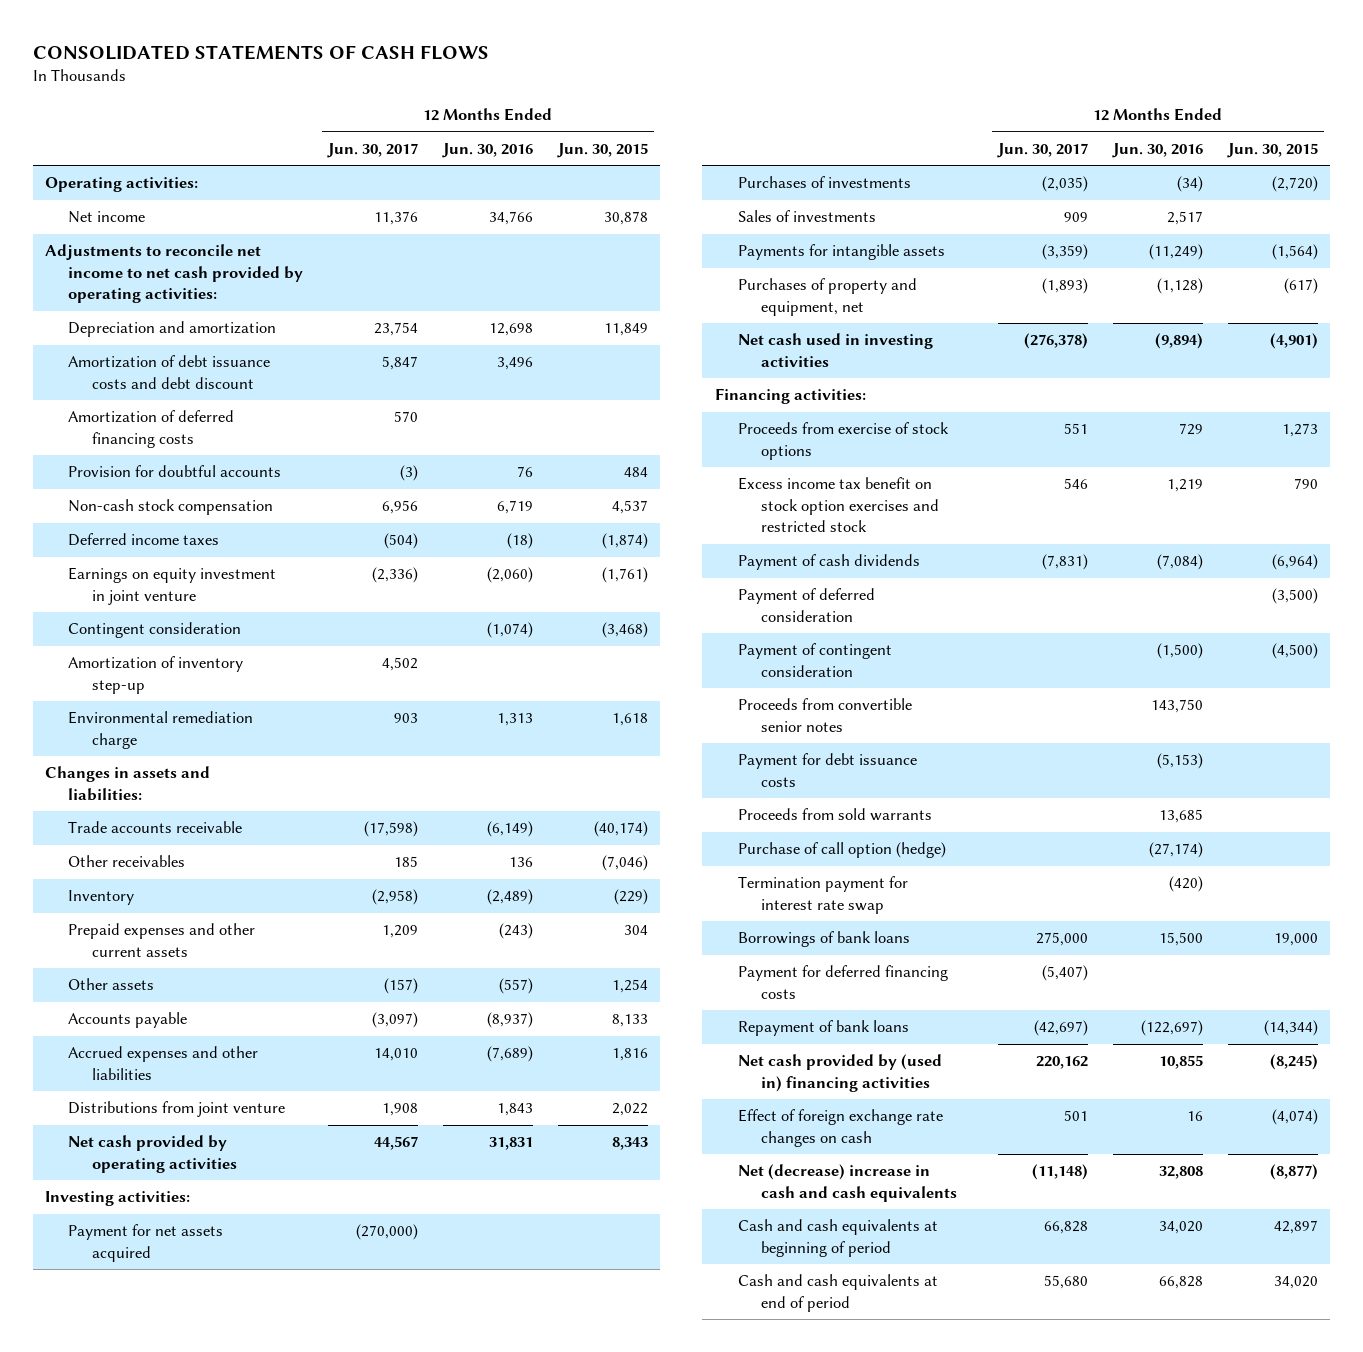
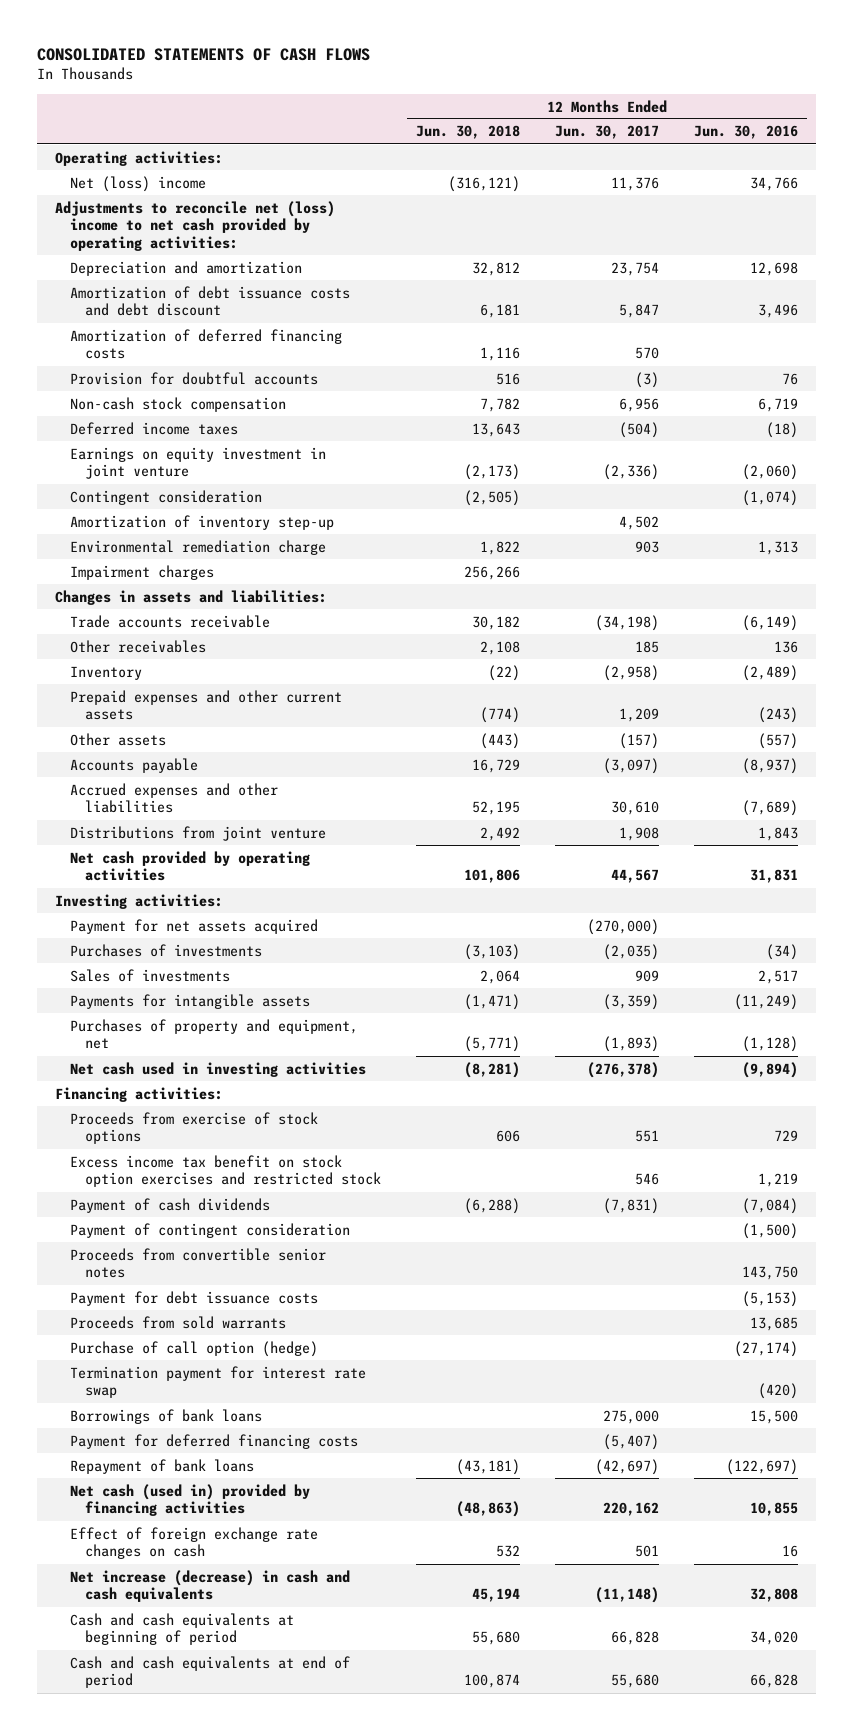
[556,142,648,158] Jun. 30, 2015 -> none
none -> [416,125,521,140] Jun. 30, 2018
[68,211,146,224] Net income -> [69,175,206,192] Net (loss) income
[45,244,304,304] Adjustments to reconcile net income to net cash provided by operating activities: -> [54,200,335,252] Adjustments to reconcile net (loss) income to net cash provided by operating activities:
none -> [69,564,214,580] Impairment charges
[364,821,419,838] (17,598) -> [595,614,660,631] (34,198)
[374,1048,419,1062] 14,010 -> [611,801,660,816] 30,610
[738,588,876,622] Payment of deferred consideration -> none
[738,1054,943,1092] Net cash provided by (used in) financing activities -> [69,1483,310,1517] Net cash (used in) provided by financing activities
[738,1164,958,1202] Net (decrease) increase in cash and cash equivalents -> [69,1569,350,1603] Net increase (decrease) in cash and cash equivalents

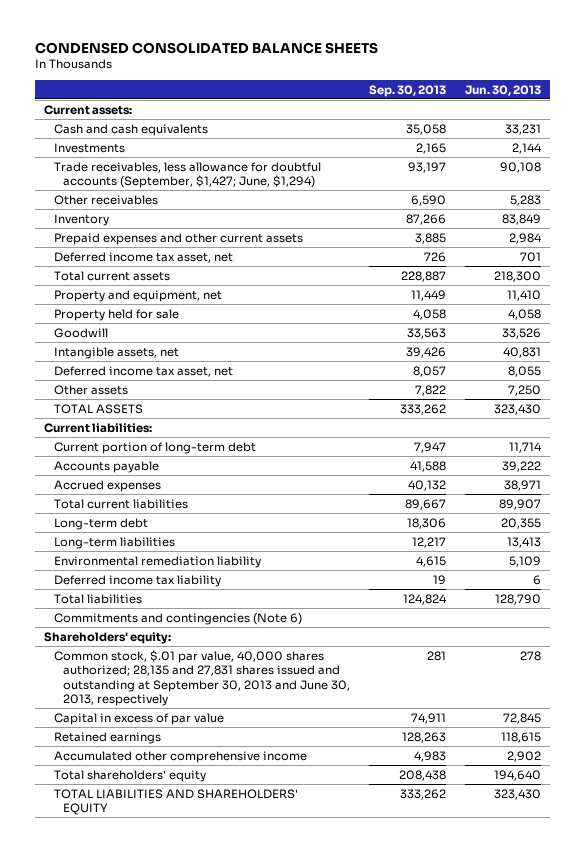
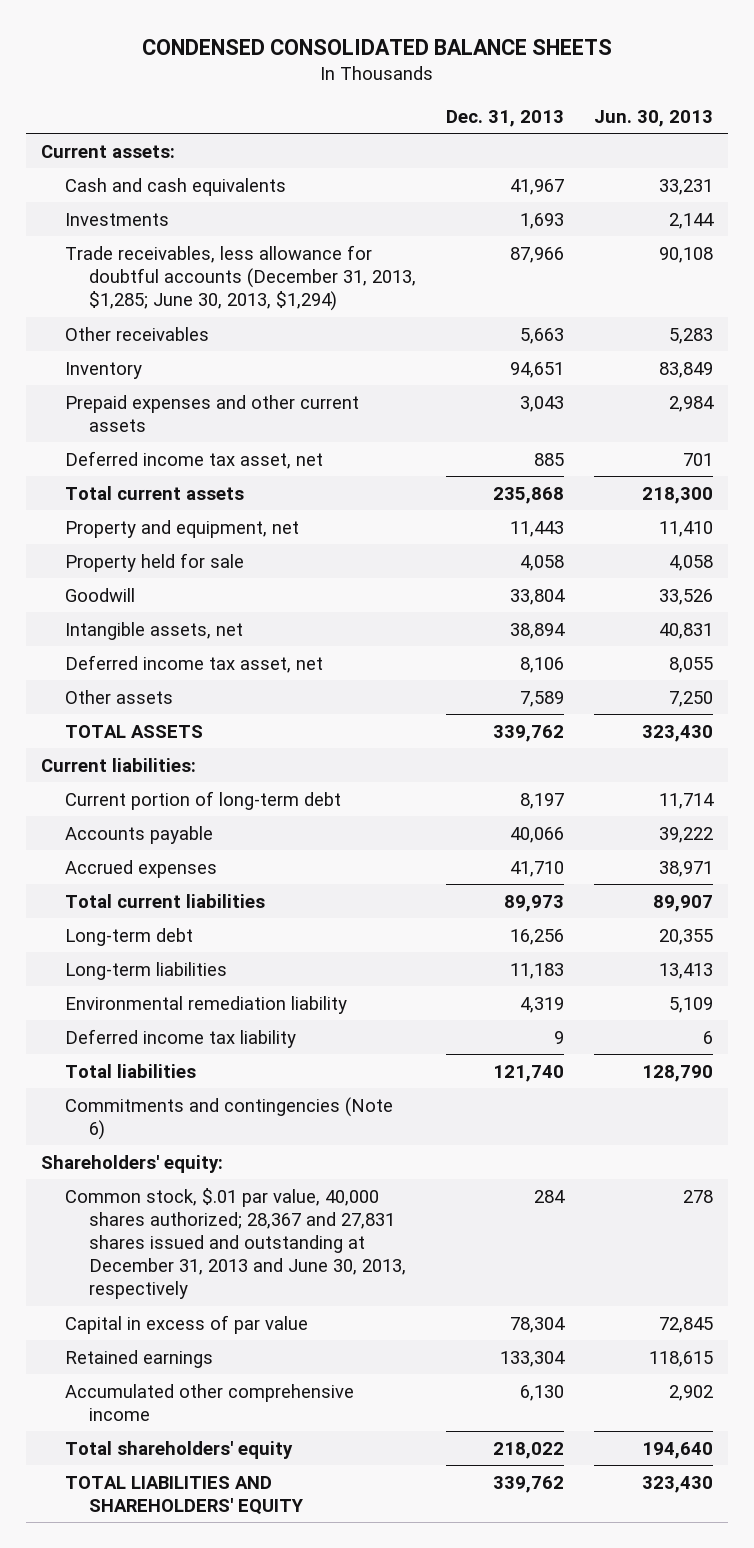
[369,84,447,97] Sep. 30, 2013 -> none
none -> [445,109,564,127] Dec. 31, 2013
[53,161,321,189] Trade receivables, less allowance for doubtful accounts (September, $1,427; June, $1,294) -> [65,244,416,311] Trade receivables, less allowance for doubtful accounts (December 31, 2013, $1,285; June 30, 2013, $1,294)
[53,649,351,707] Common stock, $.01 par value, 40,000 shares authorized; 28,135 and 27,831 shares issued and outstanding at September 30, 2013 and June 30, 2013, respectively -> [65,1187,406,1300] Common stock, $.01 par value, 40,000 shares authorized; 28,367 and 27,831 shares issued and outstanding at December 31, 2013 and June 30, 2013, respectively

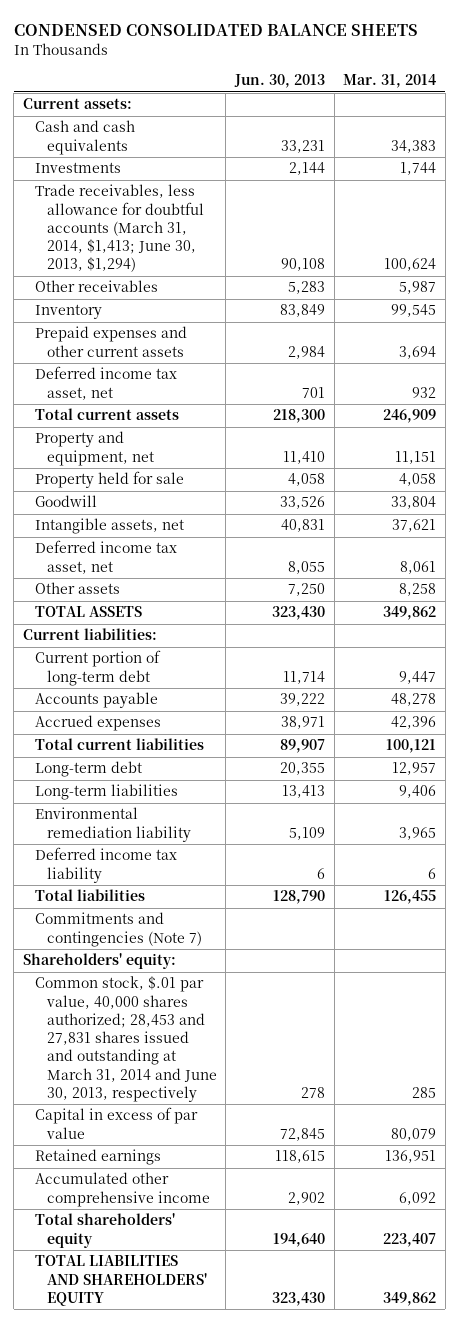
[445,109,564,127] Dec. 31, 2013 -> none
none -> [343,74,437,89] Mar. 31, 2014
[65,244,416,311] Trade receivables, less allowance for doubtful accounts (December 31, 2013, $1,285; June 30, 2013, $1,294) -> [34,184,204,273] Trade receivables, less allowance for doubtful accounts (March 31, 2014, $1,413; June 30, 2013, $1,294)
[65,1096,394,1140] Commitments and contingencies (Note 6) -> [34,912,202,947] Commitments and contingencies (Note 7)
[65,1187,406,1300] Common stock, $.01 par value, 40,000 shares authorized; 28,367 and 27,831 shares issued and outstanding at December 31, 2013 and June 30, 2013, respectively -> [34,976,217,1102] Common stock, $.01 par value, 40,000 shares authorized; 28,453 and 27,831 shares issued and outstanding at March 31, 2014 and June 30, 2013, respectively

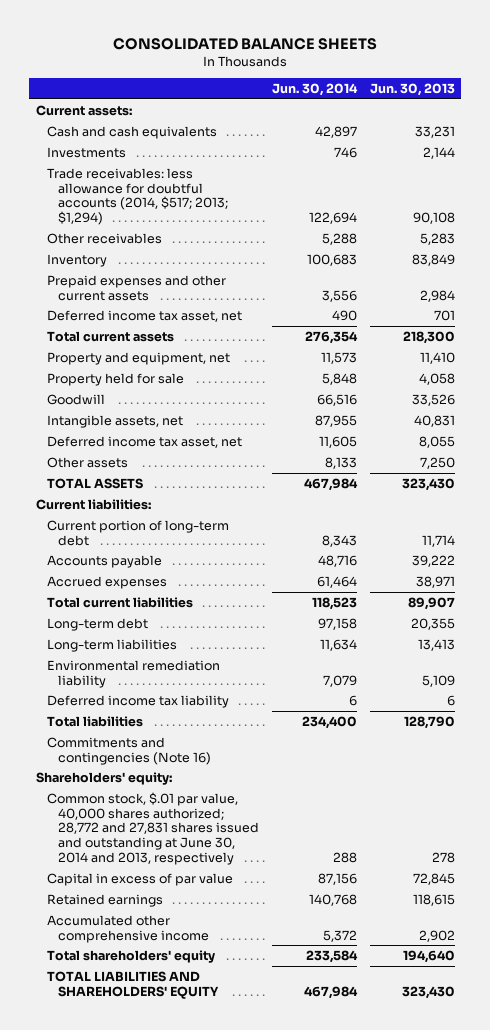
[13,23,418,36] CONDENSED CONSOLIDATED BALANCE SHEETS -> [113,37,378,50] CONSOLIDATED BALANCE SHEETS
[343,74,437,89] Mar. 31, 2014 -> none
none -> [271,82,358,96] Jun. 30, 2014
[34,184,204,273] Trade receivables, less allowance for doubtful accounts (March 31, 2014, $1,413; June 30, 2013, $1,294) -> [46,167,229,226] Trade receivables: less allowance for doubtful accounts (2014, $517; 2013; $1,294)
[34,912,202,947] Commitments and contingencies (Note 7) -> [46,736,212,765] Commitments and contingencies (Note 16)
[34,976,217,1102] Common stock, $.01 par value, 40,000 shares authorized; 28,453 and 27,831 shares issued and outstanding at March 31, 2014 and June 30, 2013, respectively -> [46,791,260,865] Common stock, $.01 par value, 40,000 shares authorized; 28,772 and 27,831 shares issued and outstanding at June 30, 2014 and 2013, respectively

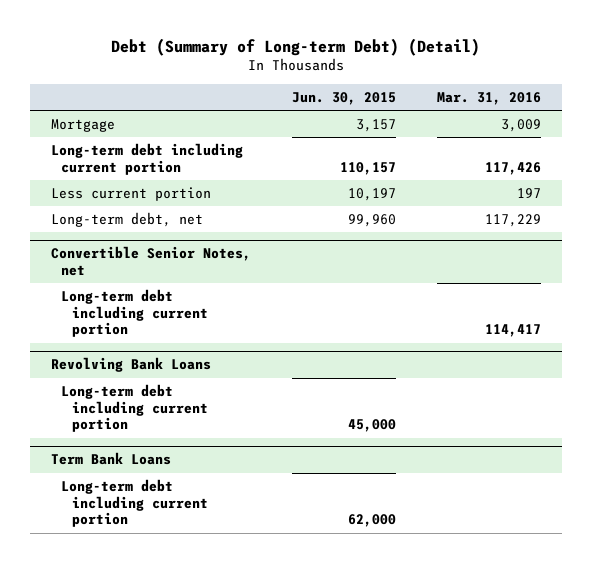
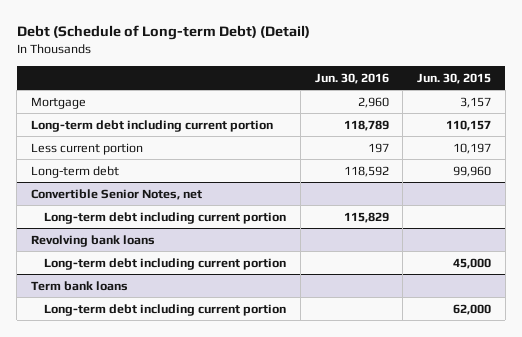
[110,37,480,56] Debt (Summary of Long-term Debt) (Detail) -> [16,25,310,41] Debt (Schedule of Long-term Debt) (Detail)
[437,91,542,105] Mar. 31, 2016 -> none
none -> [314,72,389,84] Jun. 30, 2016
[50,211,203,227] Long-term debt, net -> [30,165,119,178] Long-term debt
[50,357,211,373] Revolving Bank Loans -> [30,234,155,247] Revolving bank loans
[50,452,171,466] Term Bank Loans -> [30,280,128,291] Term bank loans

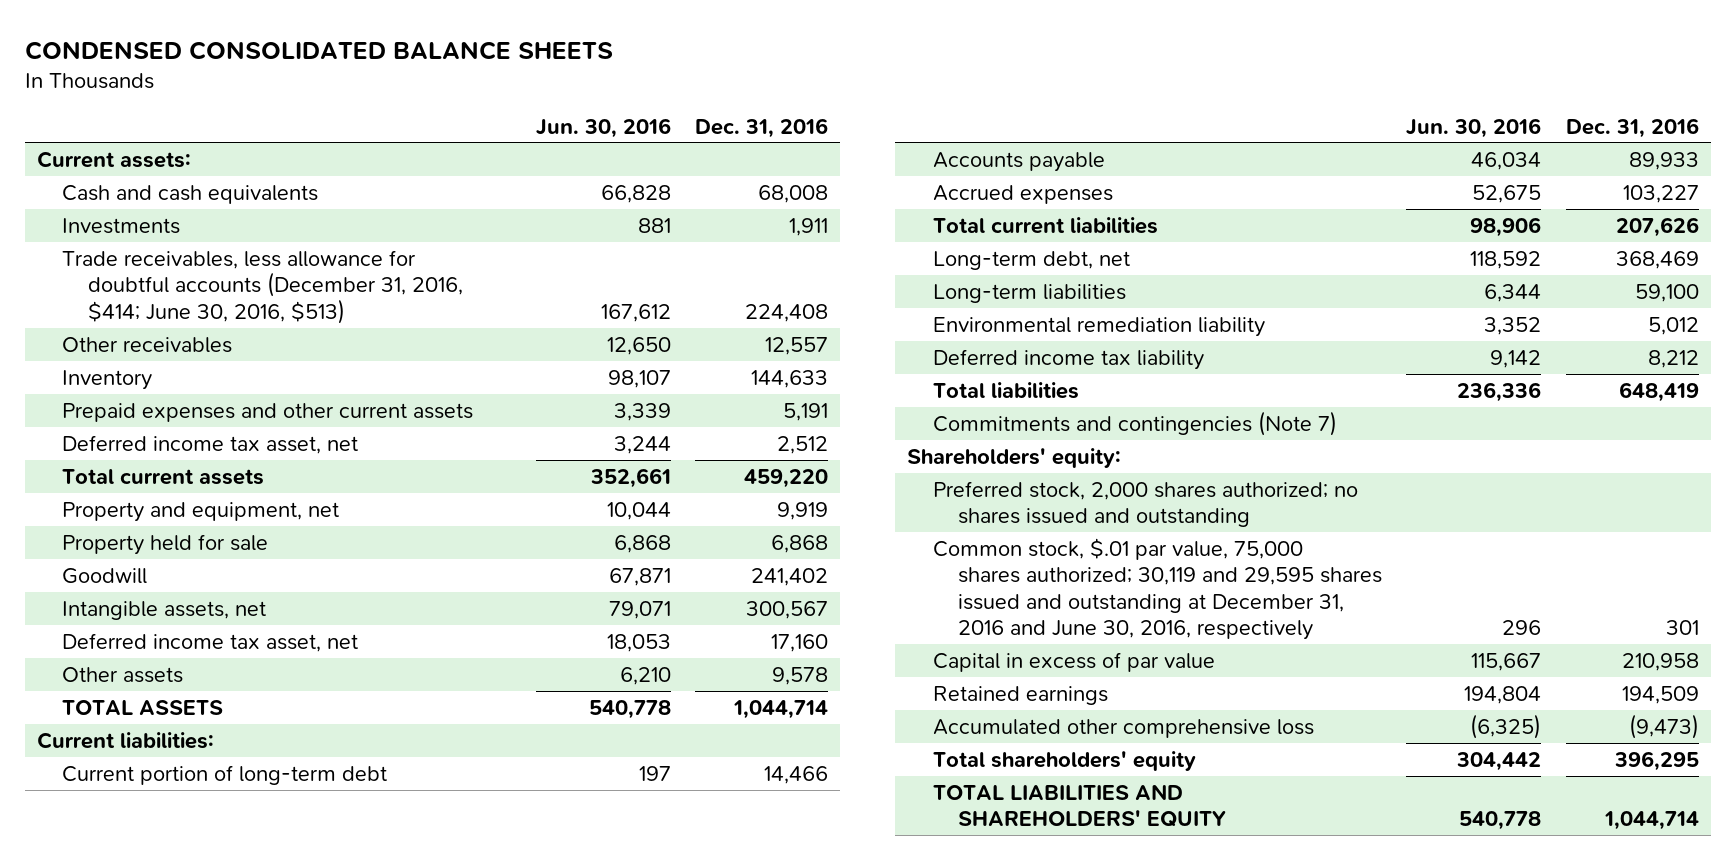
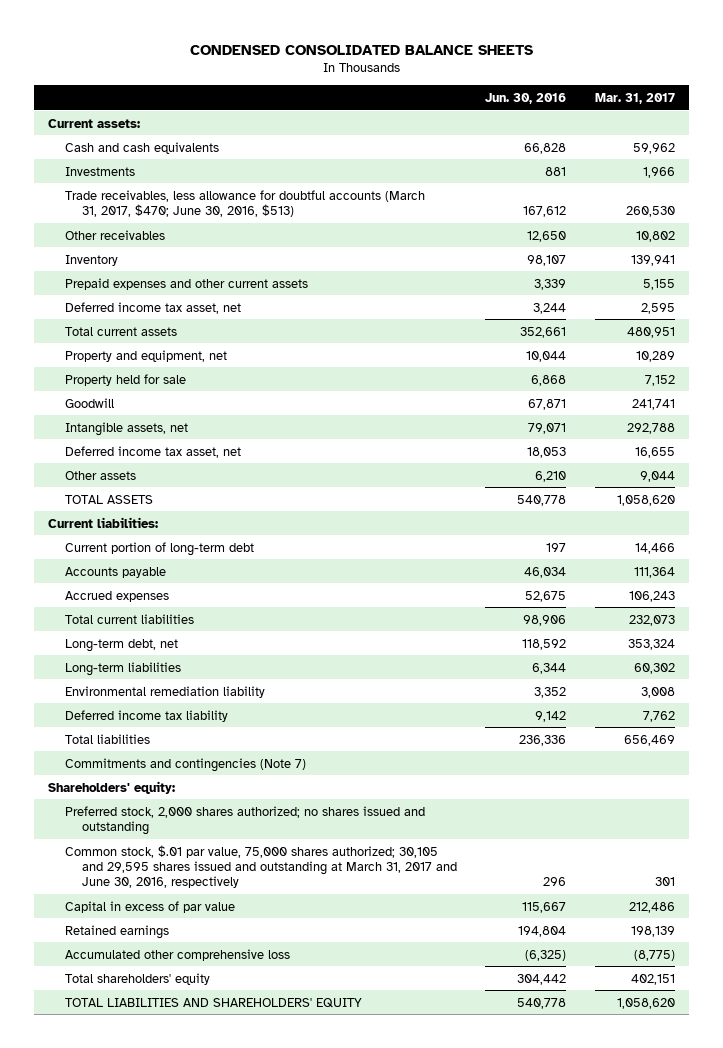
[695,117,829,138] Dec. 31, 2016 -> none
none -> [594,92,675,104] Mar. 31, 2017
[62,249,464,324] Trade receivables, less allowance for doubtful accounts (December 31, 2016, $414; June 30, 2016, $513) -> [65,189,426,217] Trade receivables, less allowance for doubtful accounts (March 31, 2017, $470; June 30, 2016, $513)
[932,537,1383,641] Common stock, $.01 par value, 75,000 shares authorized; 30,119 and 29,595 shares issued and outstanding at December 31, 2016 and June 30, 2016, respectively -> [65,844,458,888] Common stock, $.01 par value, 75,000 shares authorized; 30,105 and 29,595 shares issued and outstanding at March 31, 2017 and June 30, 2016, respectively

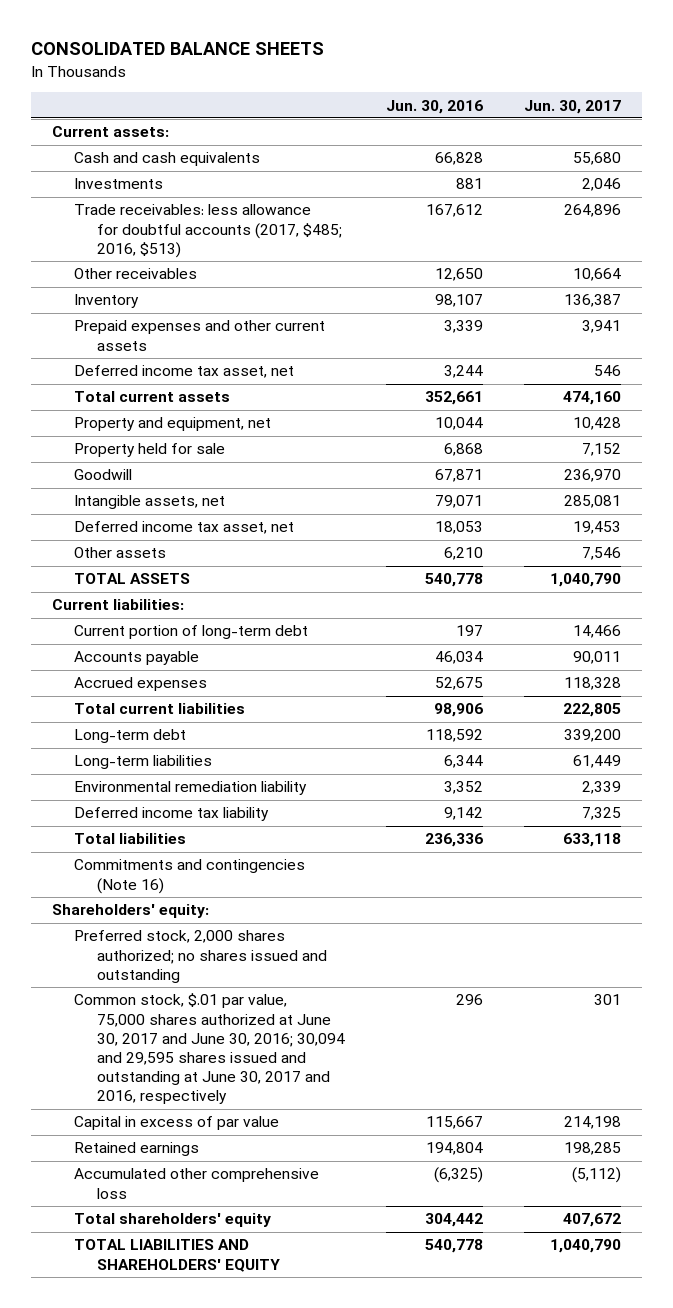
[189,44,533,55] CONDENSED CONSOLIDATED BALANCE SHEETS -> [31,42,325,56] CONSOLIDATED BALANCE SHEETS
[594,92,675,104] Mar. 31, 2017 -> none
none -> [523,99,621,114] Jun. 30, 2017
[65,189,426,217] Trade receivables, less allowance for doubtful accounts (March 31, 2017, $470; June 30, 2016, $513) -> [74,204,342,258] Trade receivables: less allowance for doubtful accounts (2017, $485; 2016, $513)
[65,638,179,652] Long-term debt, net -> [74,729,187,744] Long-term debt
[65,757,307,772] Commitments and contingencies (Note 7) -> [74,859,306,894] Commitments and contingencies (Note 16)
[65,844,458,888] Common stock, $.01 par value, 75,000 shares authorized; 30,105 and 29,595 shares issued and outstanding at March 31, 2017 and June 30, 2016, respectively -> [74,993,345,1105] Common stock, $.01 par value, 75,000 shares authorized at June 30, 2017 and June 30, 2016; 30,094 and 29,595 shares issued and outstanding at June 30, 2017 and 2016, respectively

